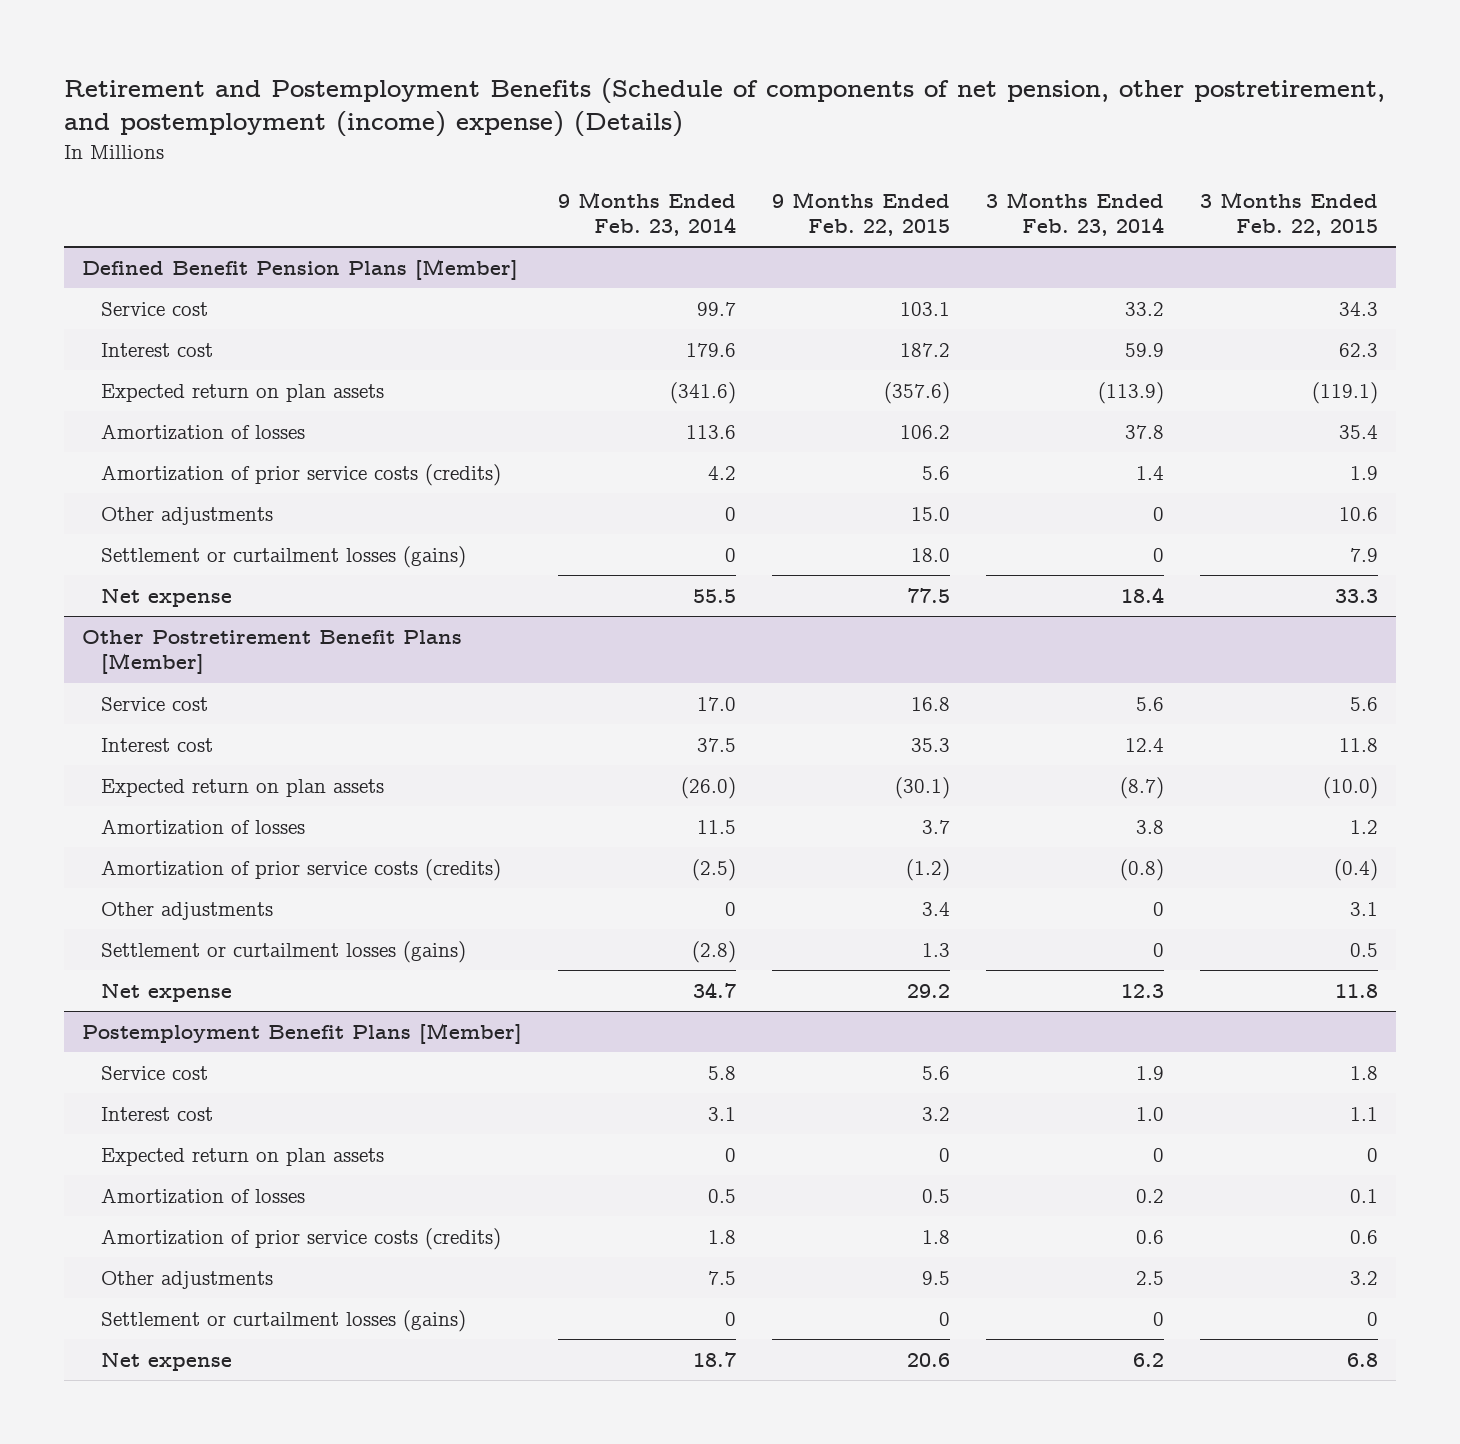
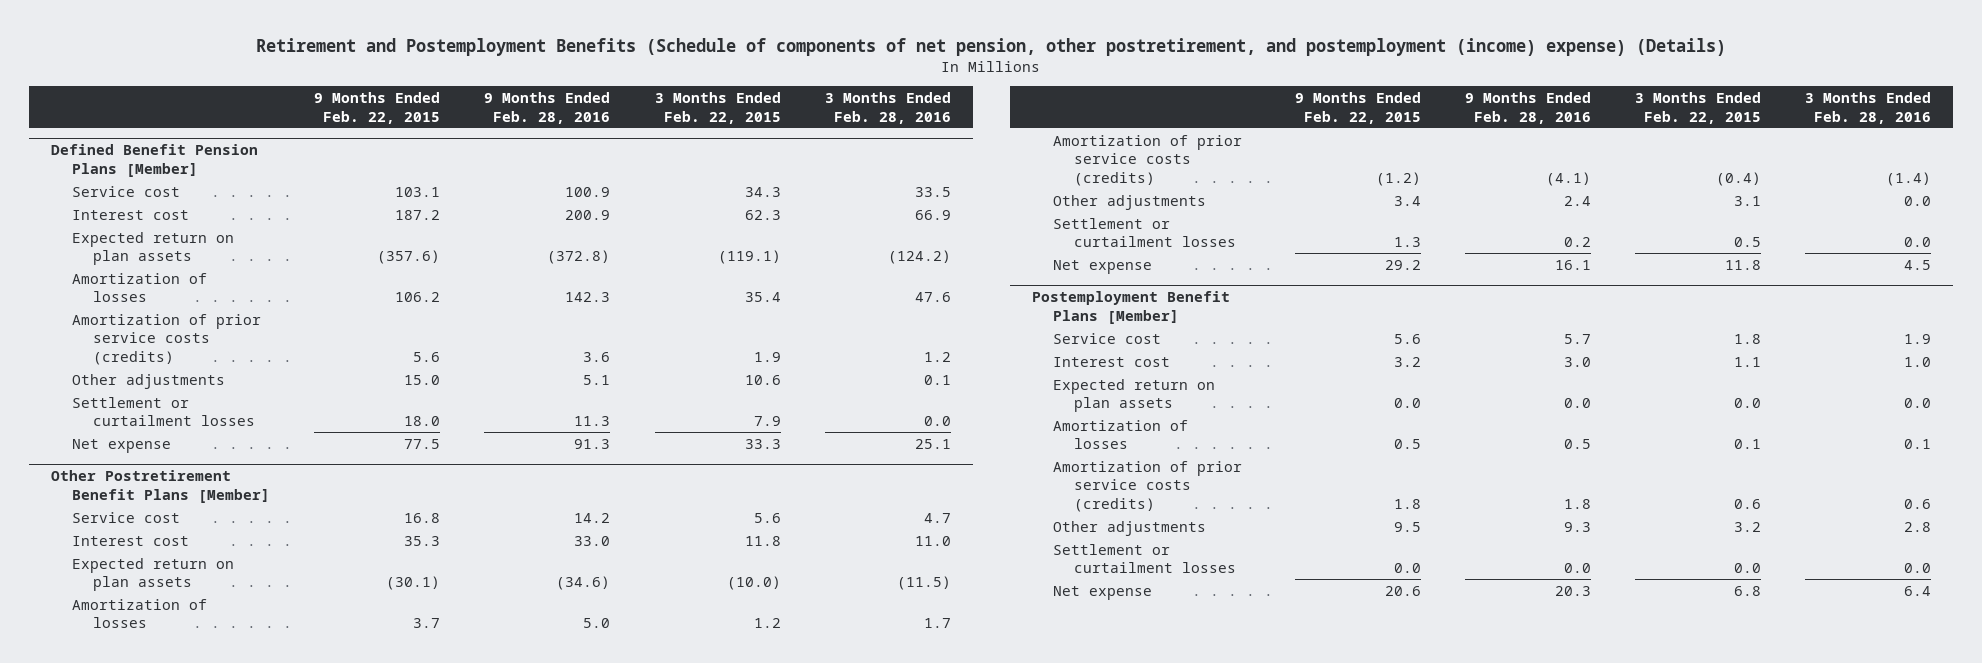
[558,191,737,237] 9 Months Ended Feb. 23, 2014 -> none
[986,191,1165,237] 3 Months Ended Feb. 23, 2014 -> none
none -> [484,92,611,124] 9 Months Ended Feb. 28, 2016
none -> [824,92,951,124] 3 Months Ended Feb. 28, 2016
[100,546,466,569] Settlement or curtailment losses (gains) -> [71,396,255,427] Settlement or curtailment losses
[100,941,466,964] Settlement or curtailment losses (gains) -> [1052,217,1236,248] Settlement or curtailment losses
[939,1148,951,1163] 0 -> [1393,398,1421,409] 0.0
[1367,1148,1379,1163] 0 -> [1734,398,1762,409] 0.0
[100,1310,466,1333] Settlement or curtailment losses (gains) -> [1052,543,1236,574] Settlement or curtailment losses
[939,1312,951,1327] 0 -> [1393,563,1421,574] 0.0
[1367,1312,1379,1327] 0 -> [1734,563,1762,574] 0.0

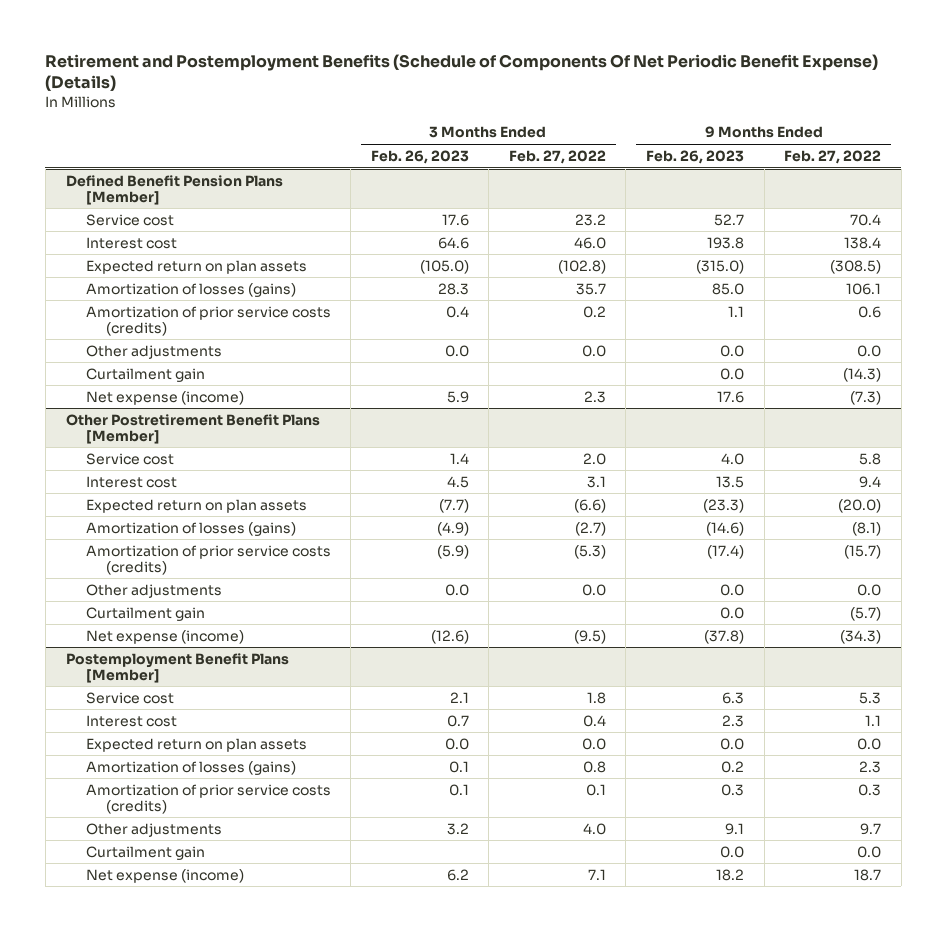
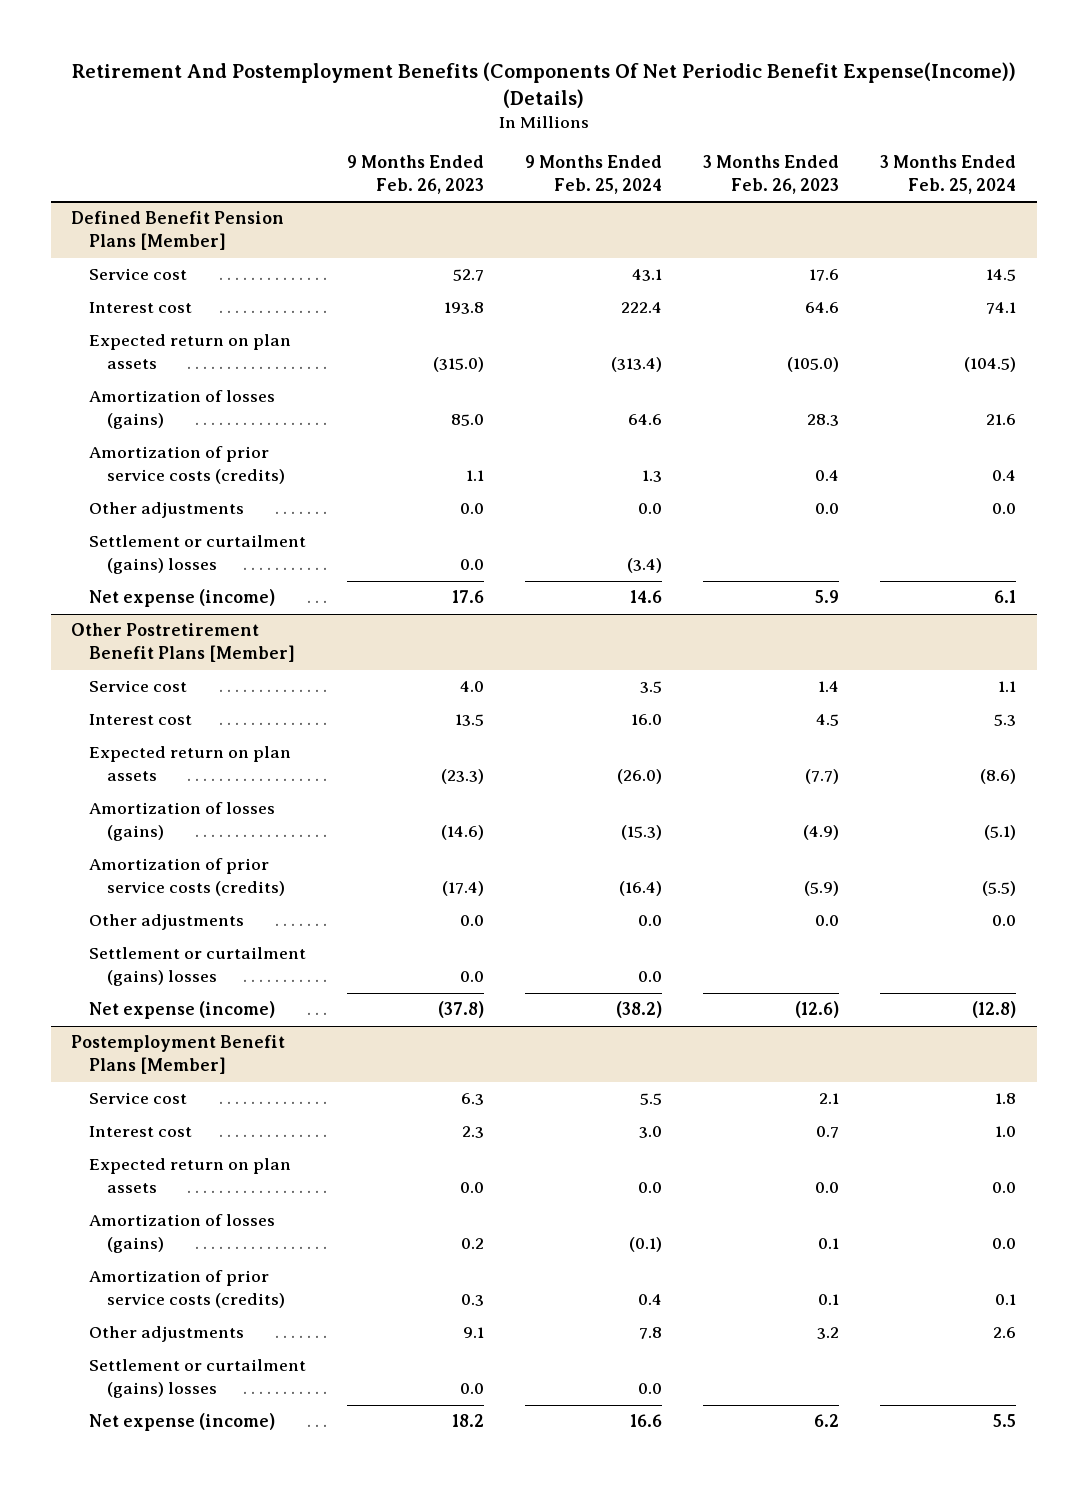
[45,53,879,92] Retirement and Postemployment Benefits (Schedule of Components Of Net Periodic Benefit Expense) (Details) -> [71,61,1016,108] Retirement And Postemployment Benefits (Components Of Net Periodic Benefit Expense(Income)) (Details)
[508,149,606,164] Feb. 27, 2022 -> none
[784,149,882,164] Feb. 27, 2022 -> none
none -> [525,155,663,194] 9 Months Ended Feb. 25, 2024
none -> [880,155,1017,194] 3 Months Ended Feb. 25, 2024
[85,367,205,382] Curtailment gain -> [89,535,307,575] Settlement or curtailment (gains) losses
[85,606,205,621] Curtailment gain -> [89,947,307,987] Settlement or curtailment (gains) losses
[85,845,205,860] Curtailment gain -> [89,1359,307,1399] Settlement or curtailment (gains) losses

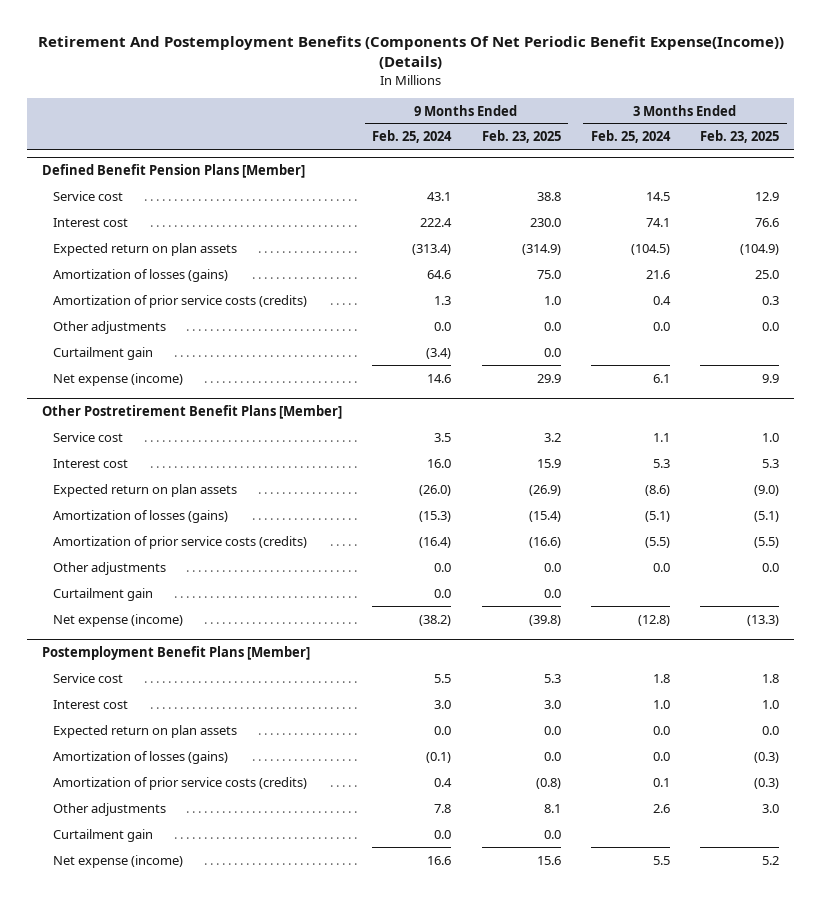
[347,155,485,194] 9 Months Ended Feb. 26, 2023 -> none
[703,155,840,194] 3 Months Ended Feb. 26, 2023 -> none
none -> [481,130,561,144] Feb. 23, 2025
none -> [700,130,780,144] Feb. 23, 2025
[89,535,307,575] Settlement or curtailment (gains) losses -> none
none -> [52,346,153,360] Curtailment gain
[89,947,307,987] Settlement or curtailment (gains) losses -> none
none -> [52,587,153,601] Curtailment gain
[89,1359,307,1399] Settlement or curtailment (gains) losses -> none
none -> [52,828,153,842] Curtailment gain

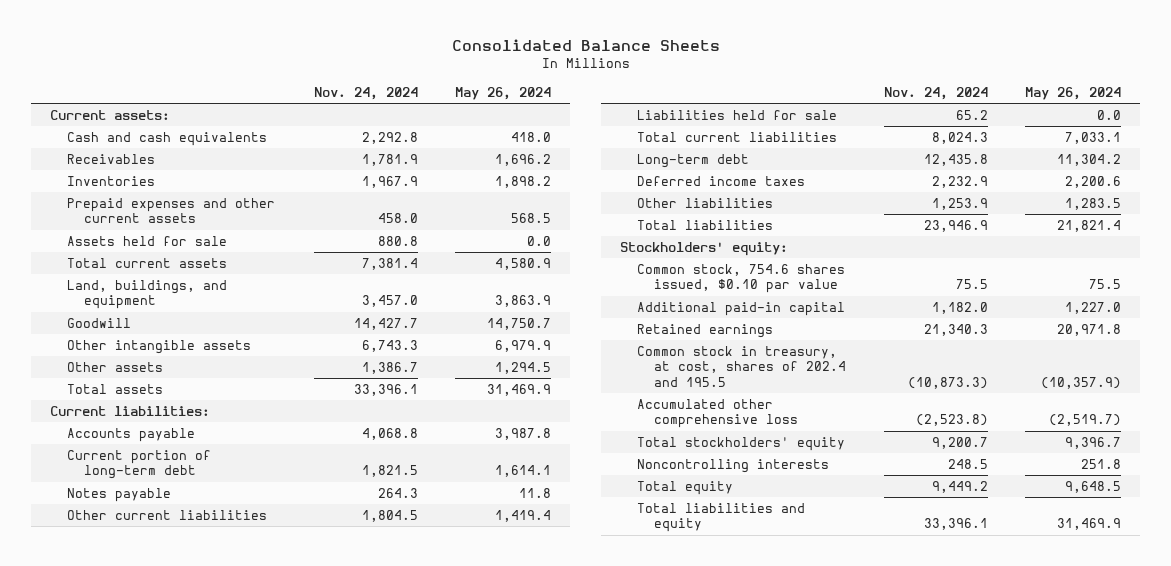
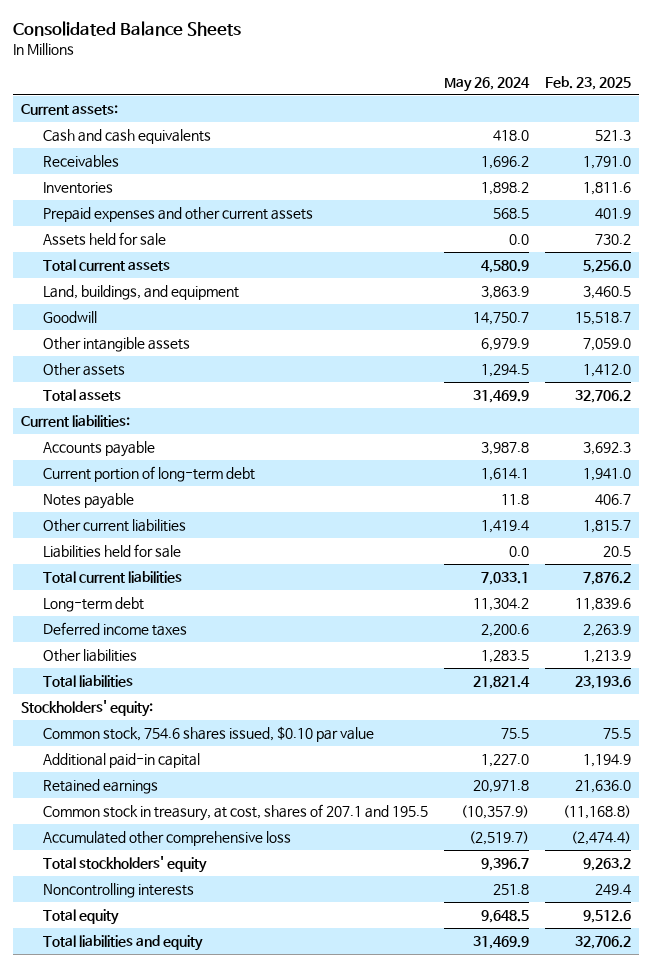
[313,86,418,100] Nov. 24, 2024 -> none
none -> [544,75,631,90] Feb. 23, 2025
[637,345,847,387] Common stock in treasury, at cost, shares of 202.4 and 195.5 -> [42,804,428,822] Common stock in treasury, at cost, shares of 207.1 and 195.5

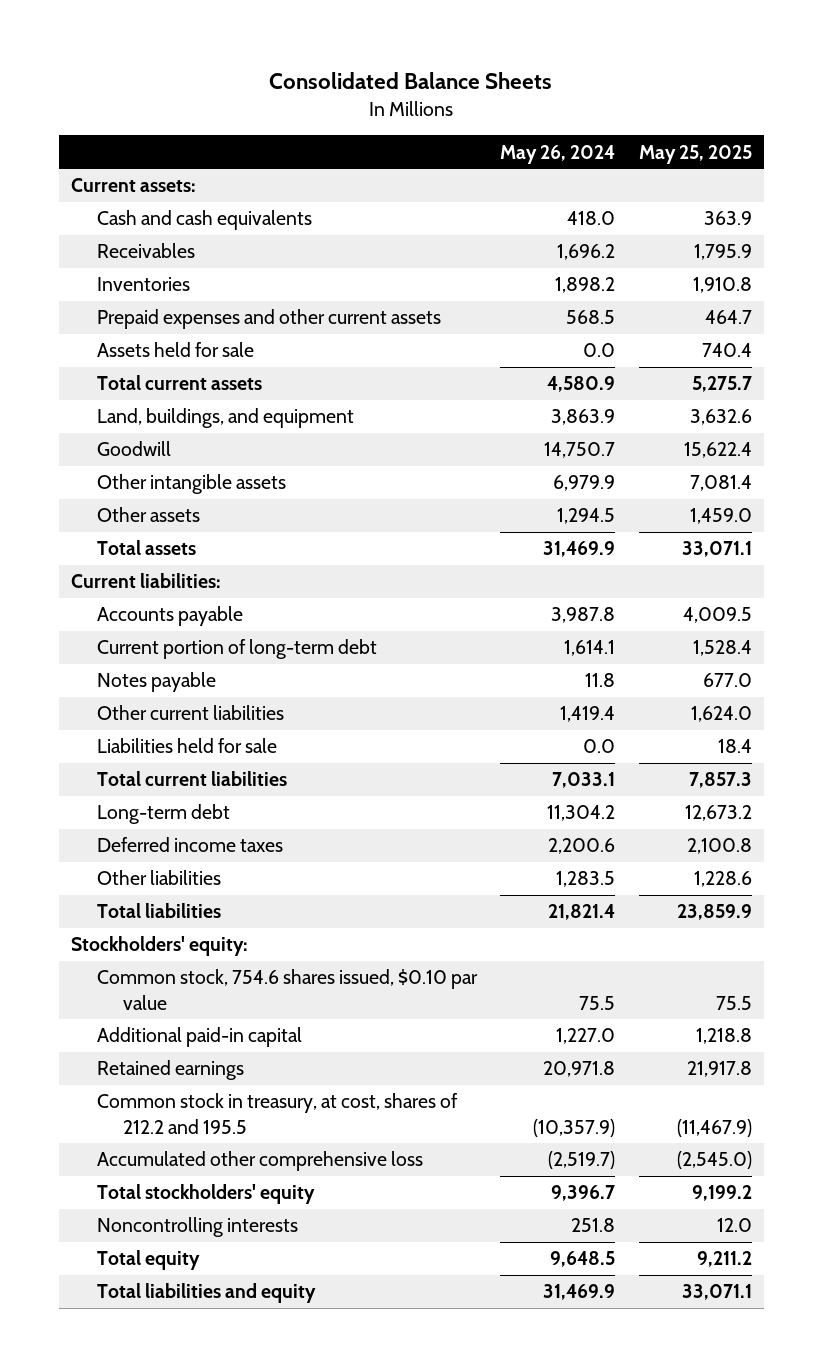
[544,75,631,90] Feb. 23, 2025 -> none
none -> [638,144,752,164] May 25, 2025
[42,804,428,822] Common stock in treasury, at cost, shares of 207.1 and 195.5 -> [96,1093,458,1134] Common stock in treasury, at cost, shares of 212.2 and 195.5

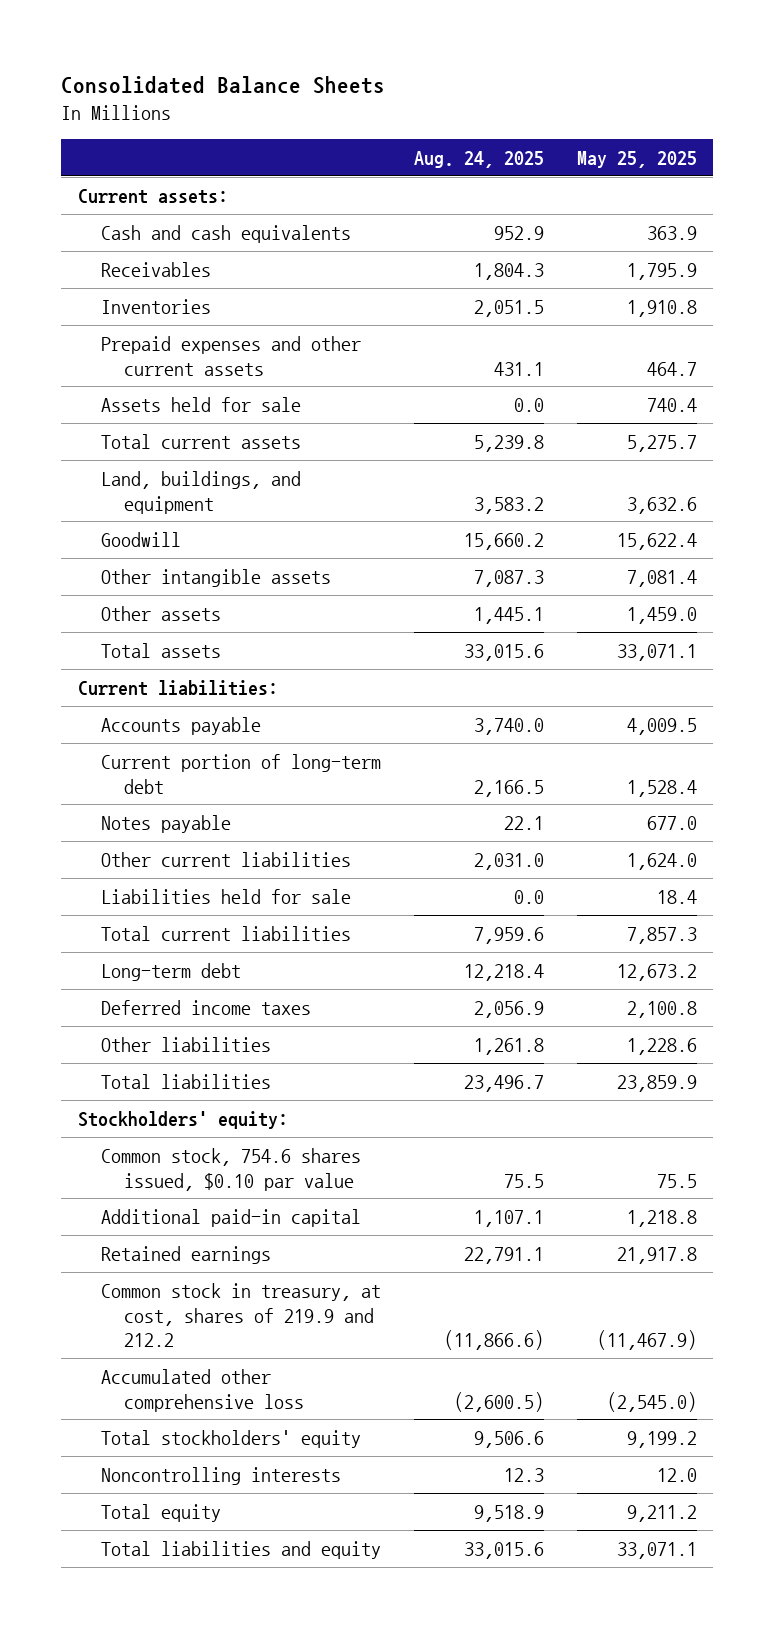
[500,144,616,164] May 26, 2024 -> none
none -> [414,151,545,169] Aug. 24, 2025
[96,1093,458,1134] Common stock in treasury, at cost, shares of 212.2 and 195.5 -> [101,1282,382,1348] Common stock in treasury, at cost, shares of 219.9 and 212.2

